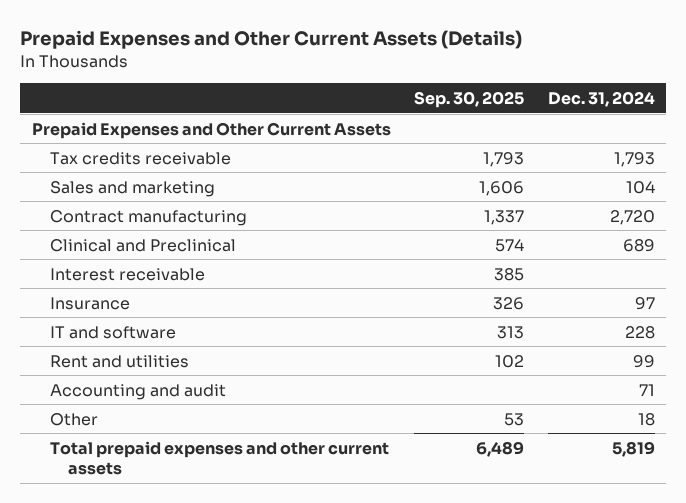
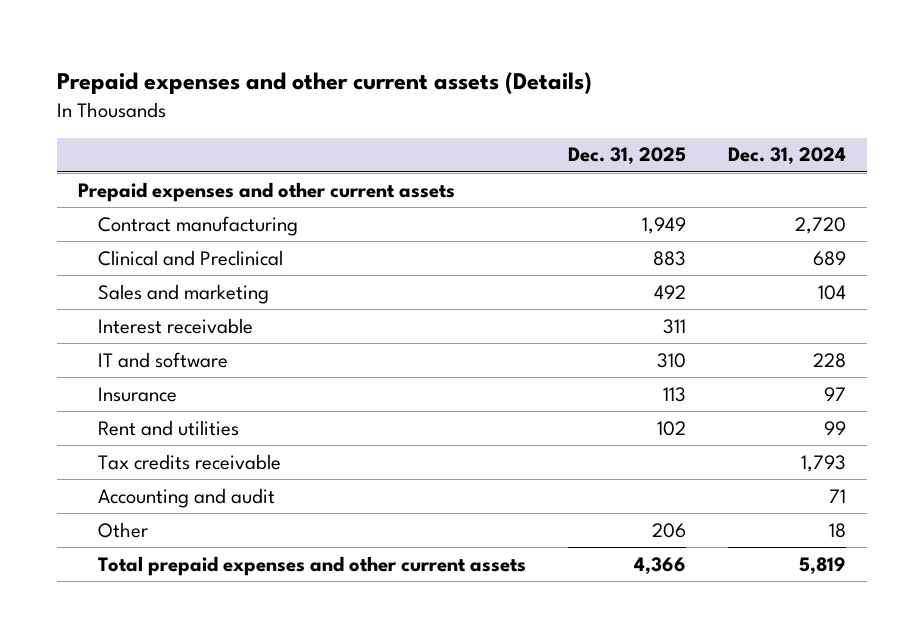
[19,30,522,50] Prepaid Expenses and Other Current Assets (Details) -> [56,71,592,94] Prepaid expenses and other current assets (Details)
[414,90,525,108] Sep. 30, 2025 -> none
none -> [567,147,686,166] Dec. 31, 2025
[31,121,391,139] Prepaid Expenses and Other Current Assets -> [77,181,455,202] Prepaid expenses and other current assets
[49,180,215,197] Sales and marketing -> [98,283,270,304] Sales and marketing
[49,296,130,310] Insurance -> [98,386,178,402] Insurance
[49,151,231,165] Tax credits receivable -> [98,453,282,470] Tax credits receivable

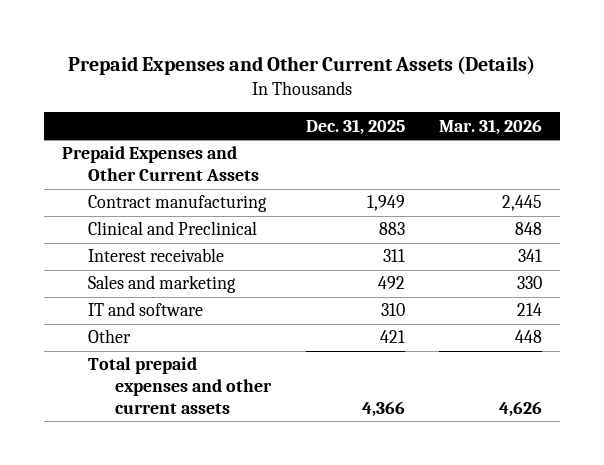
[56,71,592,94] Prepaid expenses and other current assets (Details) -> [68,56,536,76] Prepaid Expenses and Other Current Assets (Details)
[727,147,846,166] Dec. 31, 2024 -> none
none -> [439,118,543,135] Mar. 31, 2026
[77,181,455,202] Prepaid expenses and other current assets -> [61,146,260,181] Prepaid Expenses and Other Current Assets
[98,283,270,304] Sales and marketing -> [88,275,237,294] Sales and marketing
[98,386,178,402] Insurance -> none
[98,419,240,436] Rent and utilities -> none
[98,453,282,470] Tax credits receivable -> none
[98,487,276,508] Accounting and audit -> none
[651,522,686,538] 206 -> [379,330,405,344] 421

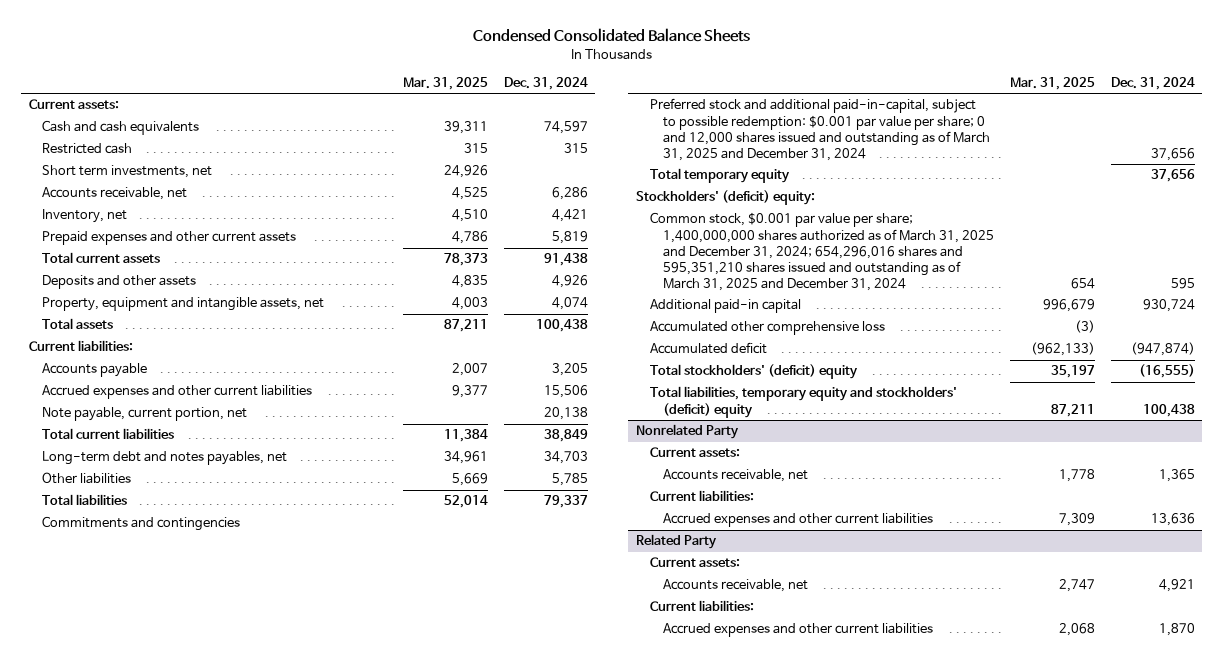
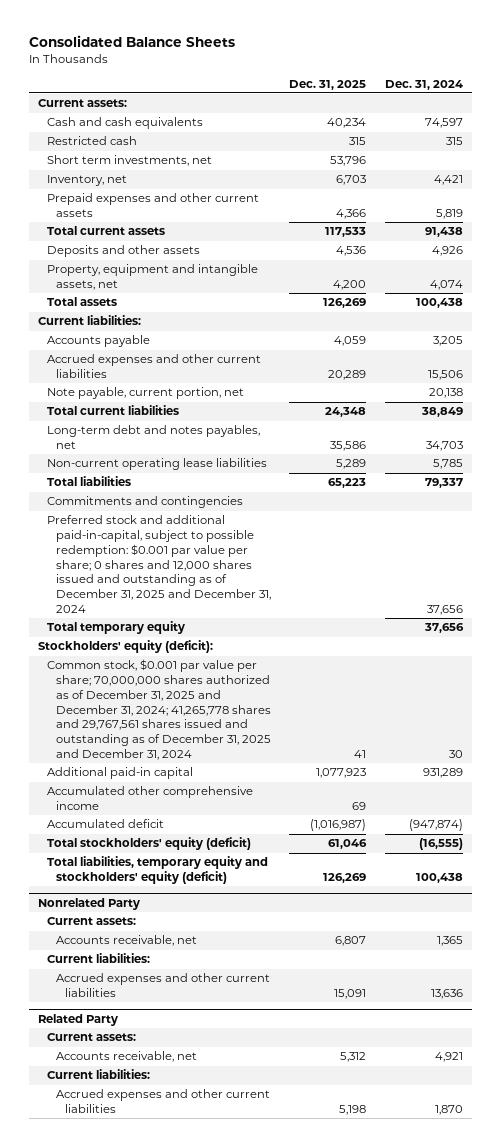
[472,28,750,43] Condensed Consolidated Balance Sheets -> [29,35,236,48] Consolidated Balance Sheets
[402,77,488,91] Mar. 31, 2025 -> none
none -> [289,79,367,90] Dec. 31, 2025
[42,187,188,201] Accounts receivable, net -> none
[42,472,132,485] Other liabilities -> [47,458,268,471] Non-current operating lease liabilities
[649,98,991,161] Preferred stock and additional paid-in-capital, subject to possible redemption: $0.001 par value per share; 0 and 12,000 shares issued and outstanding as of March 31, 2025 and December 31, 2024 -> [47,515,272,613] Preferred stock and additional paid-in-capital, subject to possible redemption: $0.001 par value per share; 0 shares and 12,000 shares issued and outstanding as of December 31, 2025 and December 31, 2024
[635,190,815,206] Stockholders' (deficit) equity: -> [38,640,214,654] Stockholders' equity (deficit):
[649,212,995,291] Common stock, $0.001 par value per share; 1,400,000,000 shares authorized as of March 31, 2025 and December 31, 2024; 654,296,016 shares and 595,351,210 shares issued and outstanding as of March 31, 2025 and December 31, 2024 -> [47,659,272,760] Common stock, $0.001 par value per share; 70,000,000 shares authorized as of December 31, 2025 and December 31, 2024; 41,265,778 shares and 29,767,561 shares issued and outstanding as of December 31, 2025 and December 31, 2024
[1170,277,1195,289] 595 -> [448,749,463,758] 30
[1142,299,1195,313] 930,724 -> [422,768,463,779] 931,289
[649,321,885,336] Accumulated other comprehensive loss -> [47,786,254,811] Accumulated other comprehensive income
[649,364,858,380] Total stockholders' (deficit) equity -> [47,837,252,851] Total stockholders' equity (deficit)
[649,386,957,418] Total liabilities, temporary equity and stockholders' (deficit) equity -> [47,856,269,885] Total liabilities, temporary equity and stockholders' equity (deficit)

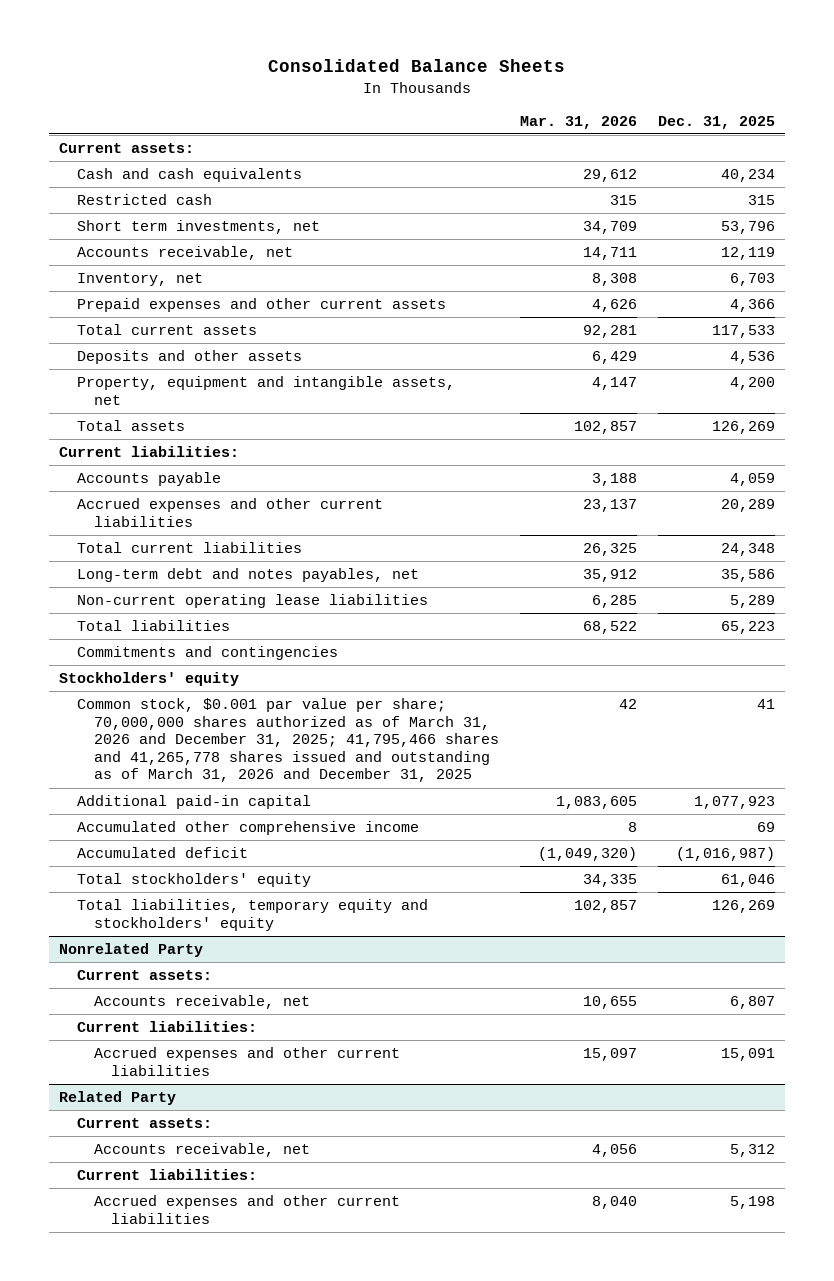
[384,79,463,90] Dec. 31, 2024 -> none
none -> [519,115,637,129] Mar. 31, 2026
none -> [76,246,293,261] Accounts receivable, net
[47,387,245,400] Note payable, current portion, net -> none
[47,515,272,613] Preferred stock and additional paid-in-capital, subject to possible redemption: $0.001 par value per share; 0 shares and 12,000 shares issued and outstanding as of December 31, 2025 and December 31, 2024 -> none
[47,621,186,635] Total temporary equity -> none
[38,640,214,654] Stockholders' equity (deficit): -> [59,672,240,687] Stockholders' equity
[47,659,272,760] Common stock, $0.001 par value per share; 70,000,000 shares authorized as of December 31, 2025 and December 31, 2024; 41,265,778 shares and 29,767,561 shares issued and outstanding as of December 31, 2025 and December 31, 2024 -> [76,698,499,783] Common stock, $0.001 par value per share; 70,000,000 shares authorized as of March 31, 2026 and December 31, 2025; 41,795,466 shares and 41,265,778 shares issued and outstanding as of March 31, 2026 and December 31, 2025
[47,837,252,851] Total stockholders' equity (deficit) -> [76,873,311,888] Total stockholders' equity
[47,856,269,885] Total liabilities, temporary equity and stockholders' equity (deficit) -> [76,899,428,931] Total liabilities, temporary equity and stockholders' equity

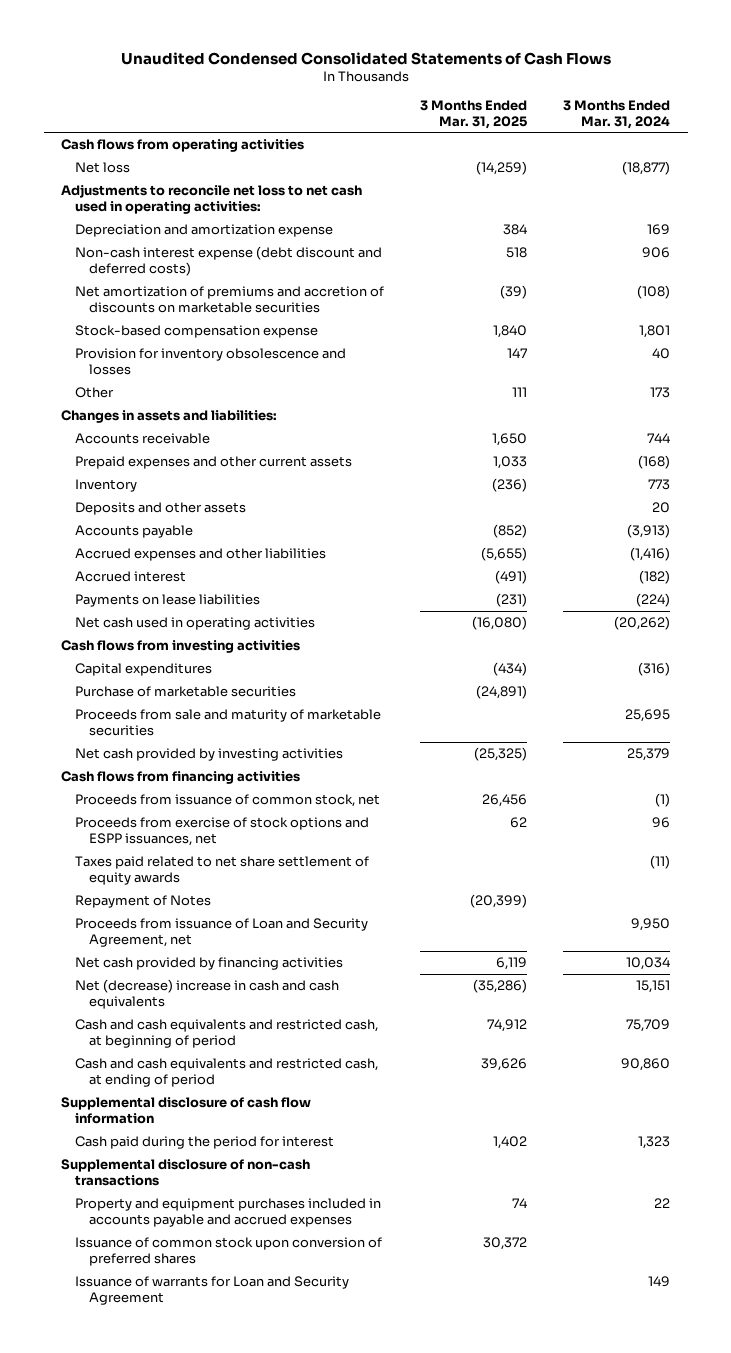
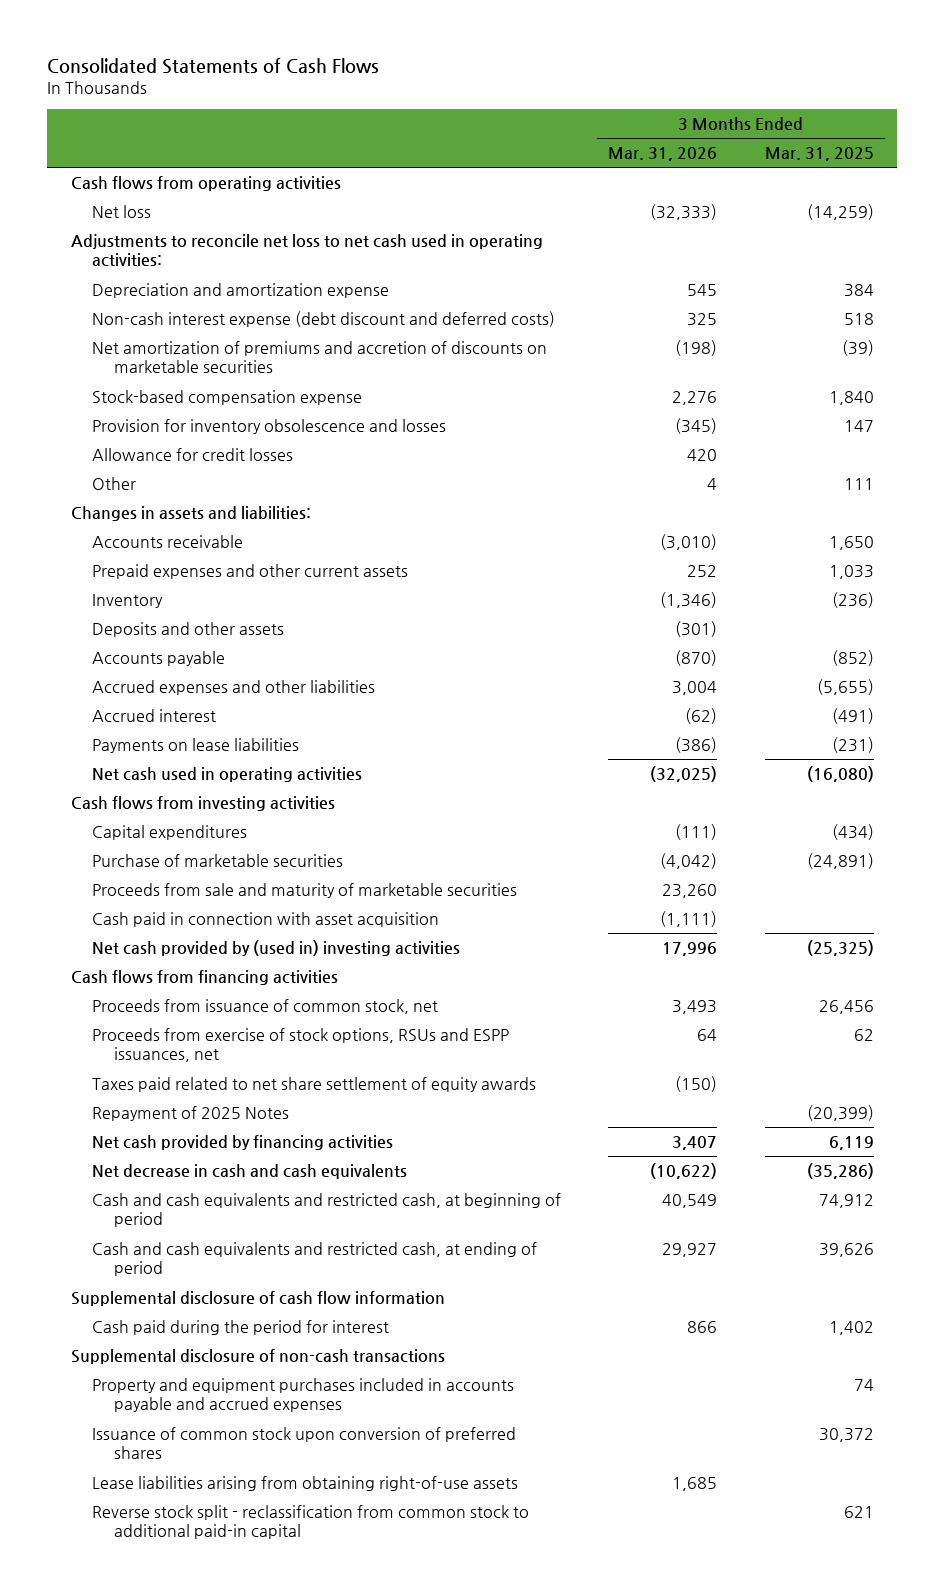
[120,51,611,65] Unaudited Condensed Consolidated Statements of Cash Flows -> [47,57,380,74] Consolidated Statements of Cash Flows
[562,100,670,129] 3 Months Ended Mar. 31, 2024 -> none
none -> [608,147,718,162] Mar. 31, 2026
none -> [92,448,294,462] Allowance for credit losses
none -> [92,912,440,928] Cash paid in connection with asset acquisition
[75,748,344,762] Net cash provided by investing activities -> [92,940,461,957] Net cash provided by (used in) investing activities
[75,817,370,846] Proceeds from exercise of stock options and ESPP issuances, net -> [92,1028,510,1063] Proceeds from exercise of stock options, RSUs and ESPP issuances, net
[75,918,369,947] Proceeds from issuance of Loan and Security Agreement, net -> none
[75,895,212,909] Repayment of Notes -> [92,1106,290,1122] Repayment of 2025 Notes
[75,979,340,1009] Net (decrease) increase in cash and cash equivalents -> [92,1164,408,1180] Net decrease in cash and cash equivalents
[75,1276,350,1305] Issuance of warrants for Loan and Security Agreement -> none
none -> [92,1476,519,1492] Lease liabilities arising from obtaining right-of-use assets
none -> [92,1505,530,1540] Reverse stock split - reclassification from common stock to additional paid-in capital

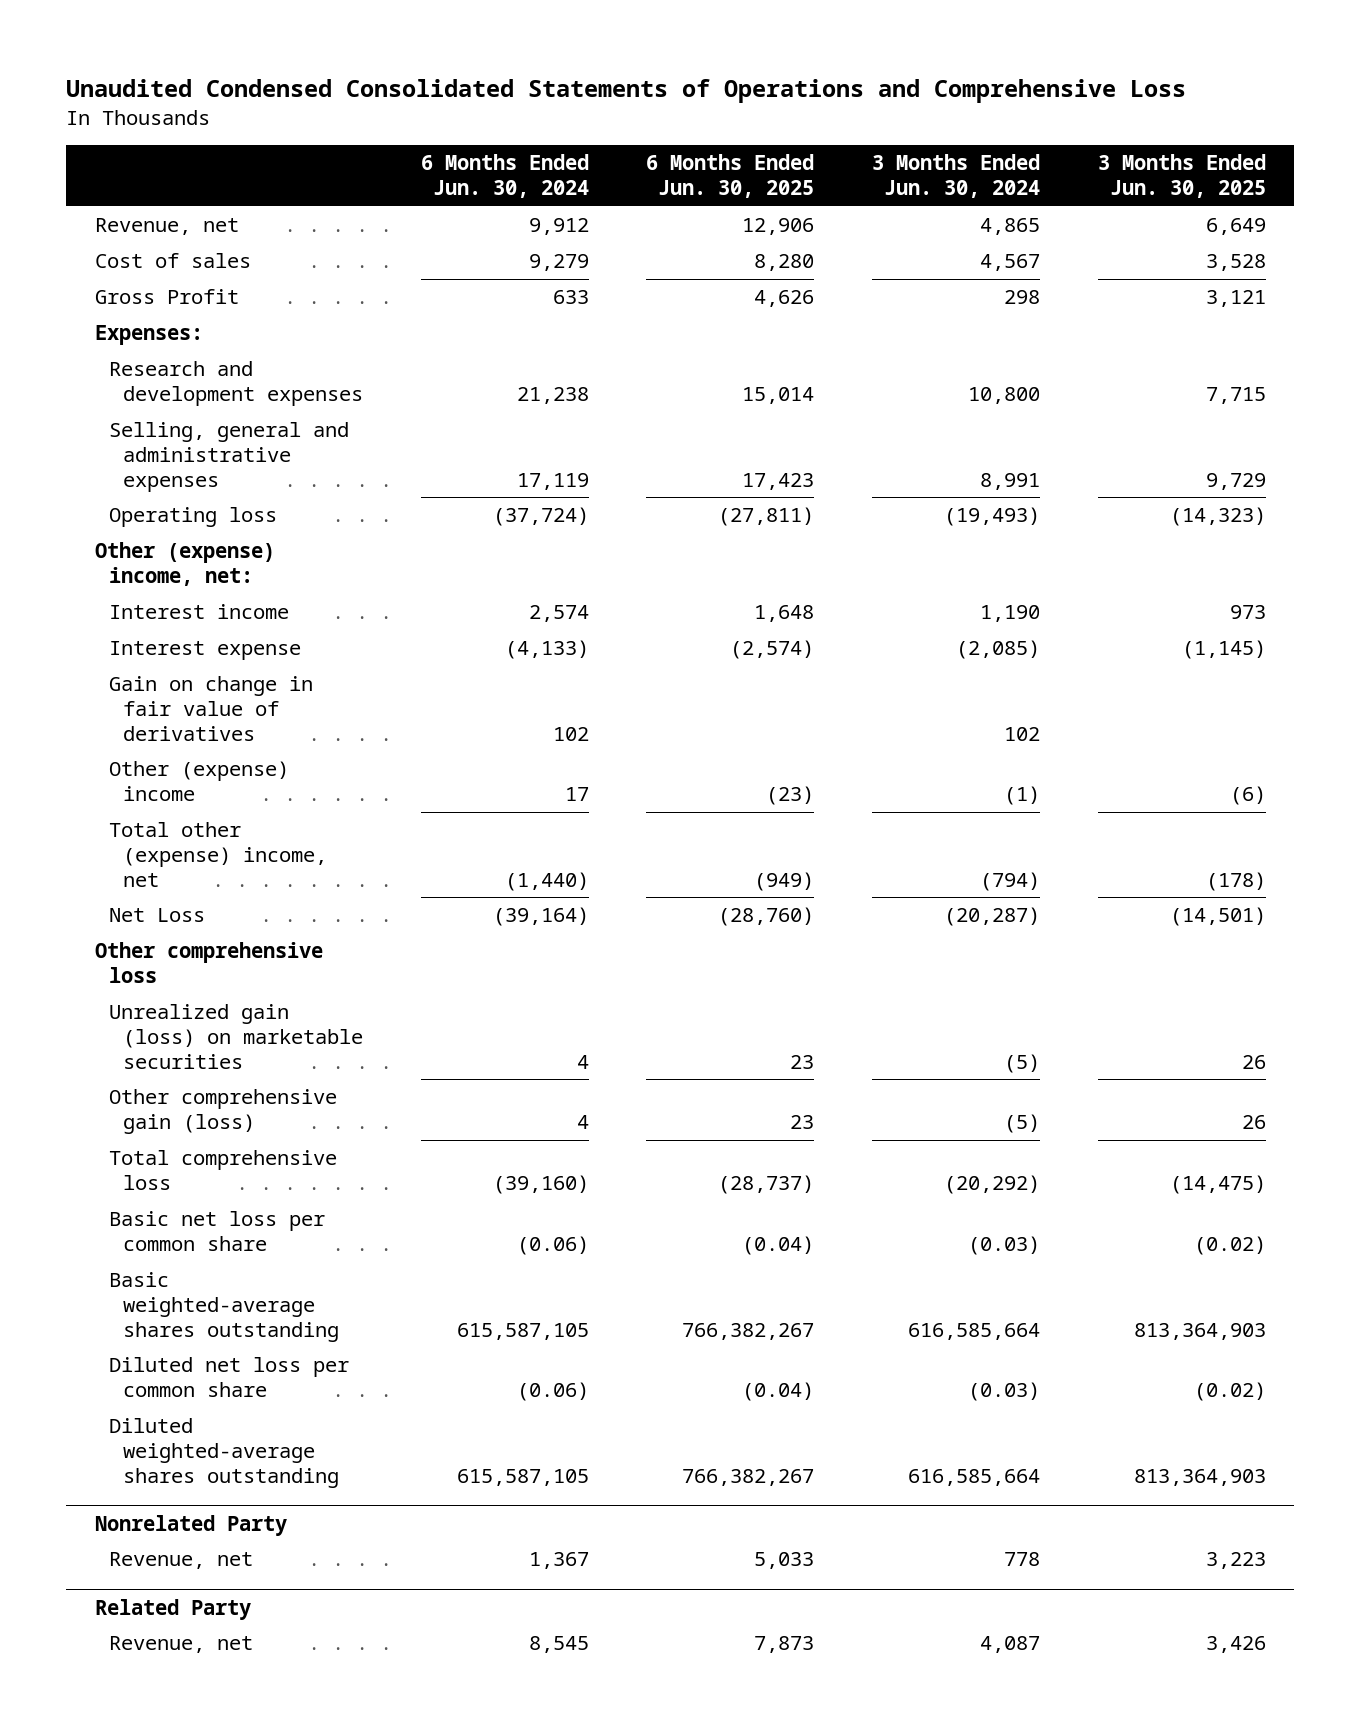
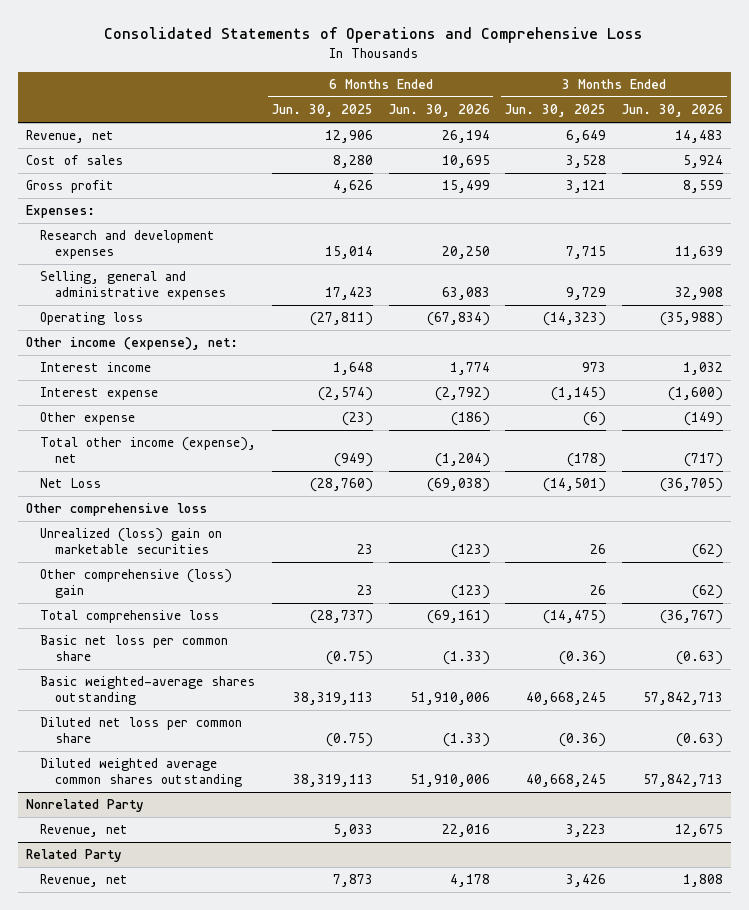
[65,79,1186,104] Unaudited Condensed Consolidated Statements of Operations and Comprehensive Loss -> [104,27,644,44] Consolidated Statements of Operations and Comprehensive Loss
[420,154,589,199] 6 Months Ended Jun. 30, 2024 -> none
[872,154,1041,199] 3 Months Ended Jun. 30, 2024 -> none
none -> [388,104,490,118] Jun. 30, 2026
none -> [621,104,723,118] Jun. 30, 2026
[94,289,239,305] Gross Profit -> [25,180,114,194] Gross profit
[94,542,275,586] Other (expense) income, net: -> [25,337,238,351] Other income (expense), net:
[108,676,313,741] Gain on change in fair value of derivatives -> none
[108,761,289,801] Other (expense) income -> [40,412,136,426] Other expense
[108,822,328,887] Total other (expense) income, net -> [40,437,257,464] Total other income (expense), net
[108,1004,364,1069] Unrealized gain (loss) on marketable securities -> [40,528,223,555] Unrealized (loss) gain on marketable securities
[108,1089,337,1134] Other comprehensive gain (loss) -> [40,569,233,599] Other comprehensive (loss) gain
[742,1235,815,1255] (0.04) -> [325,651,373,666] (0.75)
[1193,1235,1266,1255] (0.02) -> [559,651,607,666] (0.36)
[682,1322,815,1340] 766,382,267 -> [292,692,373,706] 38,319,113
[1133,1322,1266,1340] 813,364,903 -> [526,692,607,706] 40,668,245
[742,1381,815,1401] (0.04) -> [325,733,373,748] (0.75)
[1193,1381,1266,1401] (0.02) -> [559,733,607,748] (0.36)
[108,1418,340,1488] Diluted weighted-average shares outstanding -> [40,758,242,788] Diluted weighted average common shares outstanding
[682,1468,815,1486] 766,382,267 -> [292,774,373,788] 38,319,113
[1133,1468,1266,1486] 813,364,903 -> [526,774,607,788] 40,668,245

